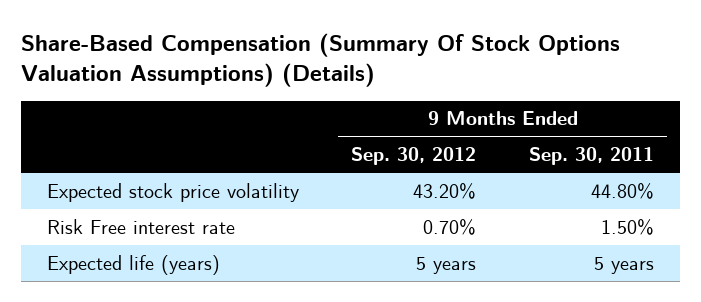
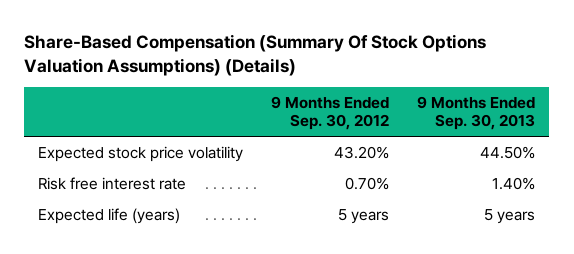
[528,146,654,165] Sep. 30, 2011 -> none
none -> [417,95,536,131] 9 Months Ended Sep. 30, 2013
[47,218,236,234] Risk Free interest rate -> [38,176,187,190] Risk free interest rate

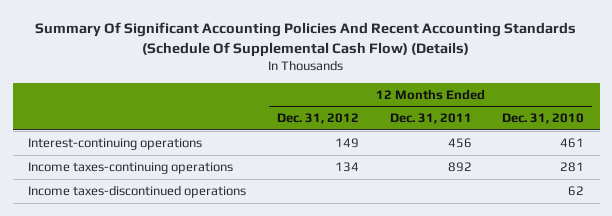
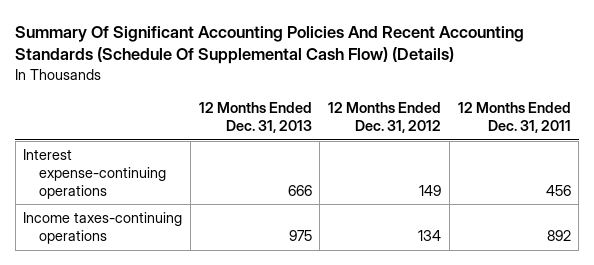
[502,113,585,125] Dec. 31, 2010 -> none
none -> [198,102,312,134] 12 Months Ended Dec. 31, 2013
[28,137,203,150] Interest-continuing operations -> [23,149,166,199] Interest expense-continuing operations
[28,184,247,198] Income taxes-discontinued operations -> none

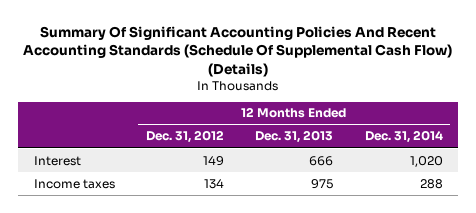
[457,102,571,134] 12 Months Ended Dec. 31, 2011 -> none
none -> [364,130,443,144] Dec. 31, 2014
[23,149,166,199] Interest expense-continuing operations -> [33,155,81,166] Interest
[23,212,183,244] Income taxes-continuing operations -> [33,178,115,189] Income taxes

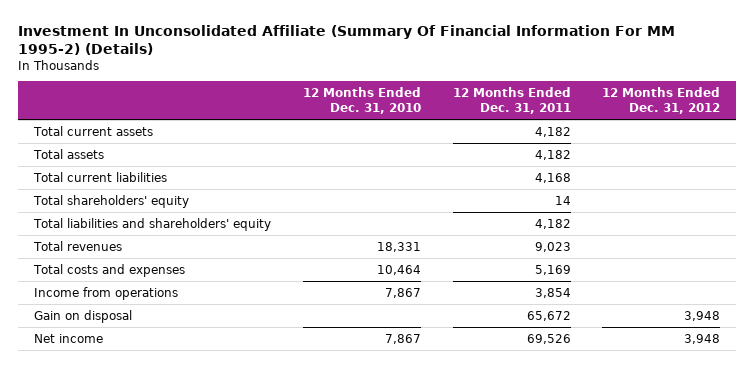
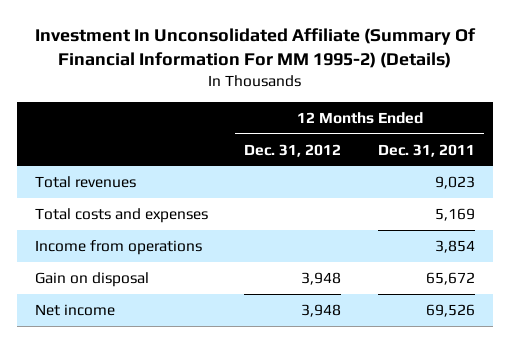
[303,87,422,114] 12 Months Ended Dec. 31, 2010 -> none
[33,125,154,136] Total current assets -> none
[33,148,105,159] Total assets -> none
[33,171,168,182] Total current liabilities -> none
[33,194,190,208] Total shareholders' equity -> none
[33,217,272,231] Total liabilities and shareholders' equity -> none

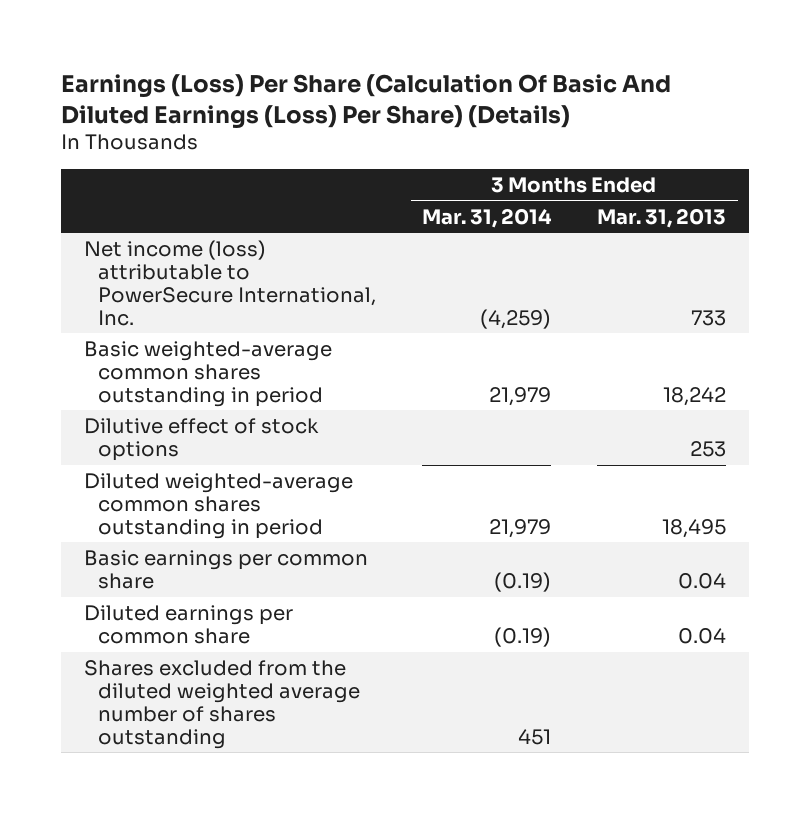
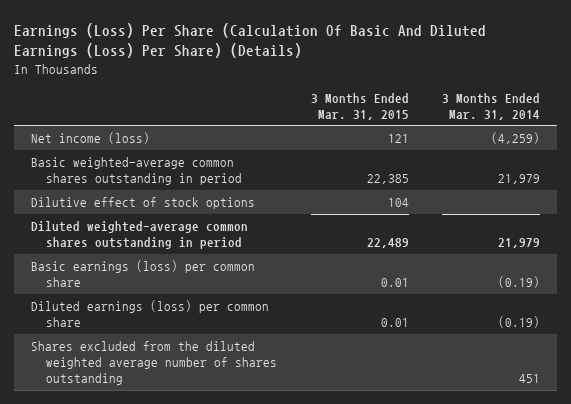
[597,207,727,228] Mar. 31, 2013 -> none
none -> [310,92,409,120] 3 Months Ended Mar. 31, 2015
[84,240,377,326] Net income (loss) attributable to PowerSecure International, Inc. -> [31,132,151,145] Net income (loss)
[84,550,369,589] Basic earnings per common share -> [31,260,256,288] Basic earnings (loss) per common share
[84,605,294,644] Diluted earnings per common share -> [31,300,270,328] Diluted earnings (loss) per common share

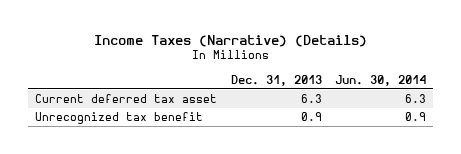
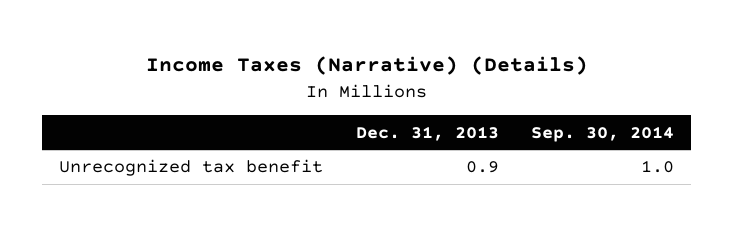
[335,74,427,86] Jun. 30, 2014 -> none
none -> [531,125,675,142] Sep. 30, 2014
[34,94,217,104] Current deferred tax asset -> none

